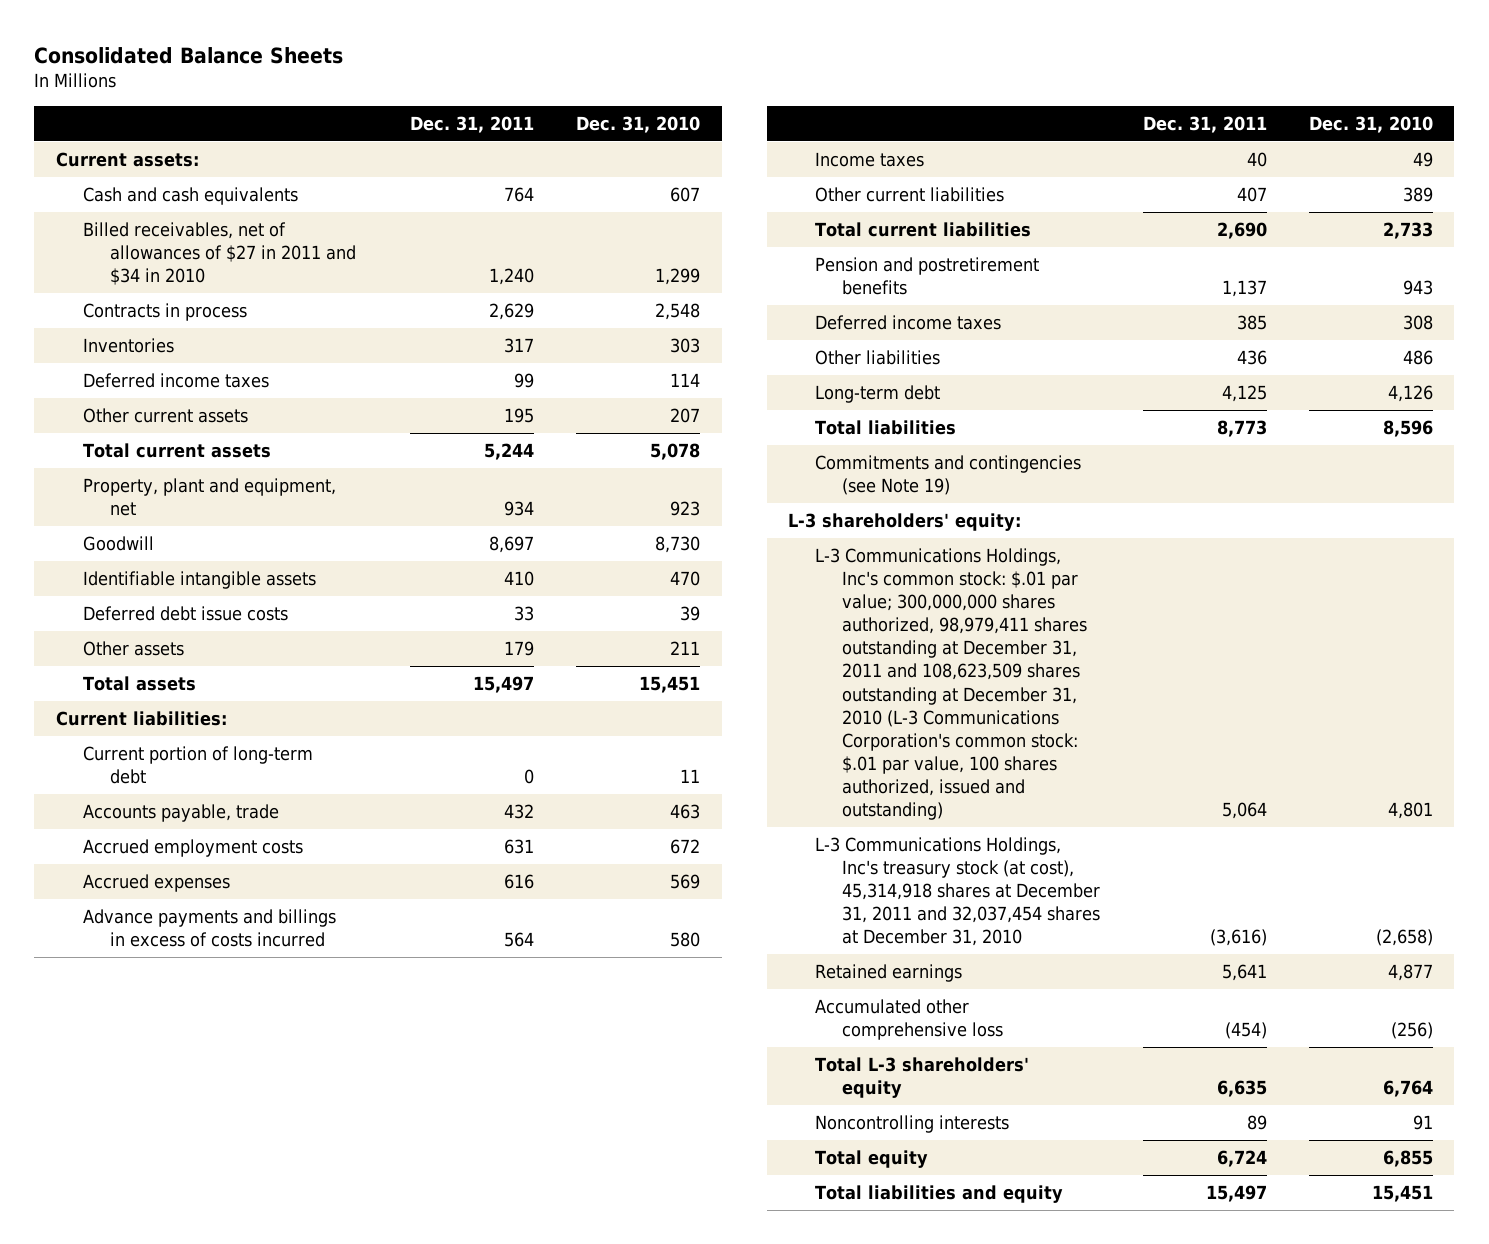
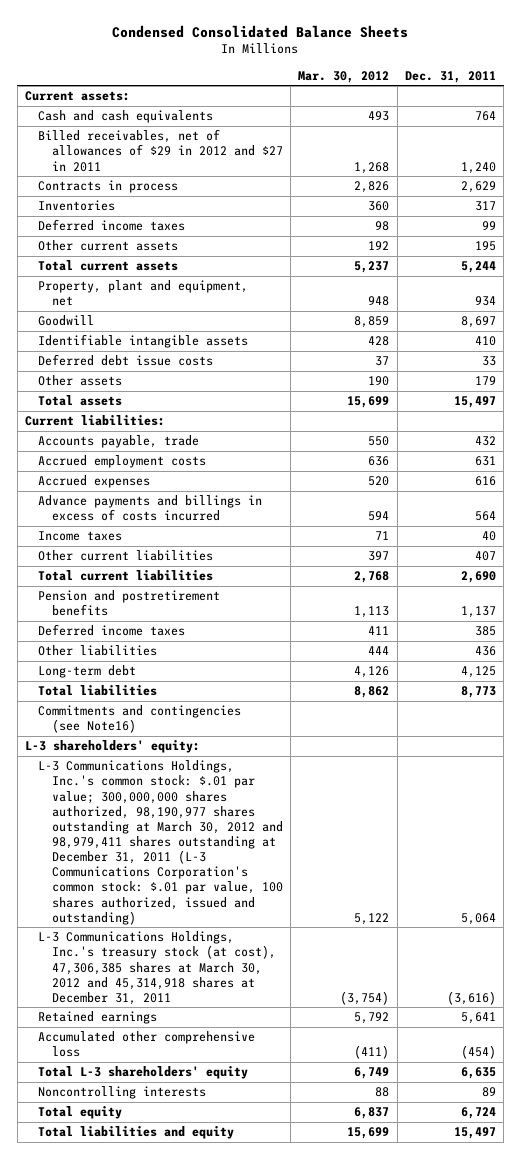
[34,46,344,64] Consolidated Balance Sheets -> [112,24,409,38] Condensed Consolidated Balance Sheets
[576,115,701,133] Dec. 31, 2010 -> none
none -> [298,70,390,83] Mar. 30, 2012
[82,222,356,286] Billed receivables, net of allowances of $27 in 2011 and $34 in 2010 -> [38,129,283,172] Billed receivables, net of allowances of $29 in 2012 and $27 in 2011
[82,746,313,785] Current portion of long-term debt -> none
[815,455,1082,496] Commitments and contingencies (see Note 19) -> [38,705,242,734] Commitments and contingencies (see Note16)
[815,548,1088,820] L-3 Communications Holdings, Inc's common stock: $.01 par value; 300,000,000 shares authorized, 98,979,411 shares outstanding at December 31, 2011 and 108,623,509 shares outstanding at December 31, 2010 (L-3 Communications Corporation's common stock: $.01 par value, 100 shares authorized, issued and outstanding) -> [38,760,283,925] L-3 Communications Holdings, Inc.'s common stock: $.01 par value; 300,000,000 shares authorized, 98,190,977 shares outstanding at March 30, 2012 and 98,979,411 shares outstanding at December 31, 2011 (L-3 Communications Corporation's common stock: $.01 par value, 100 shares authorized, issued and outstanding)
[815,837,1101,947] L-3 Communications Holdings, Inc's treasury stock (at cost), 45,314,918 shares at December 31, 2011 and 32,037,454 shares at December 31, 2010 -> [38,931,276,1005] L-3 Communications Holdings, Inc.'s treasury stock (at cost), 47,306,385 shares at March 30, 2012 and 45,314,918 shares at December 31, 2011

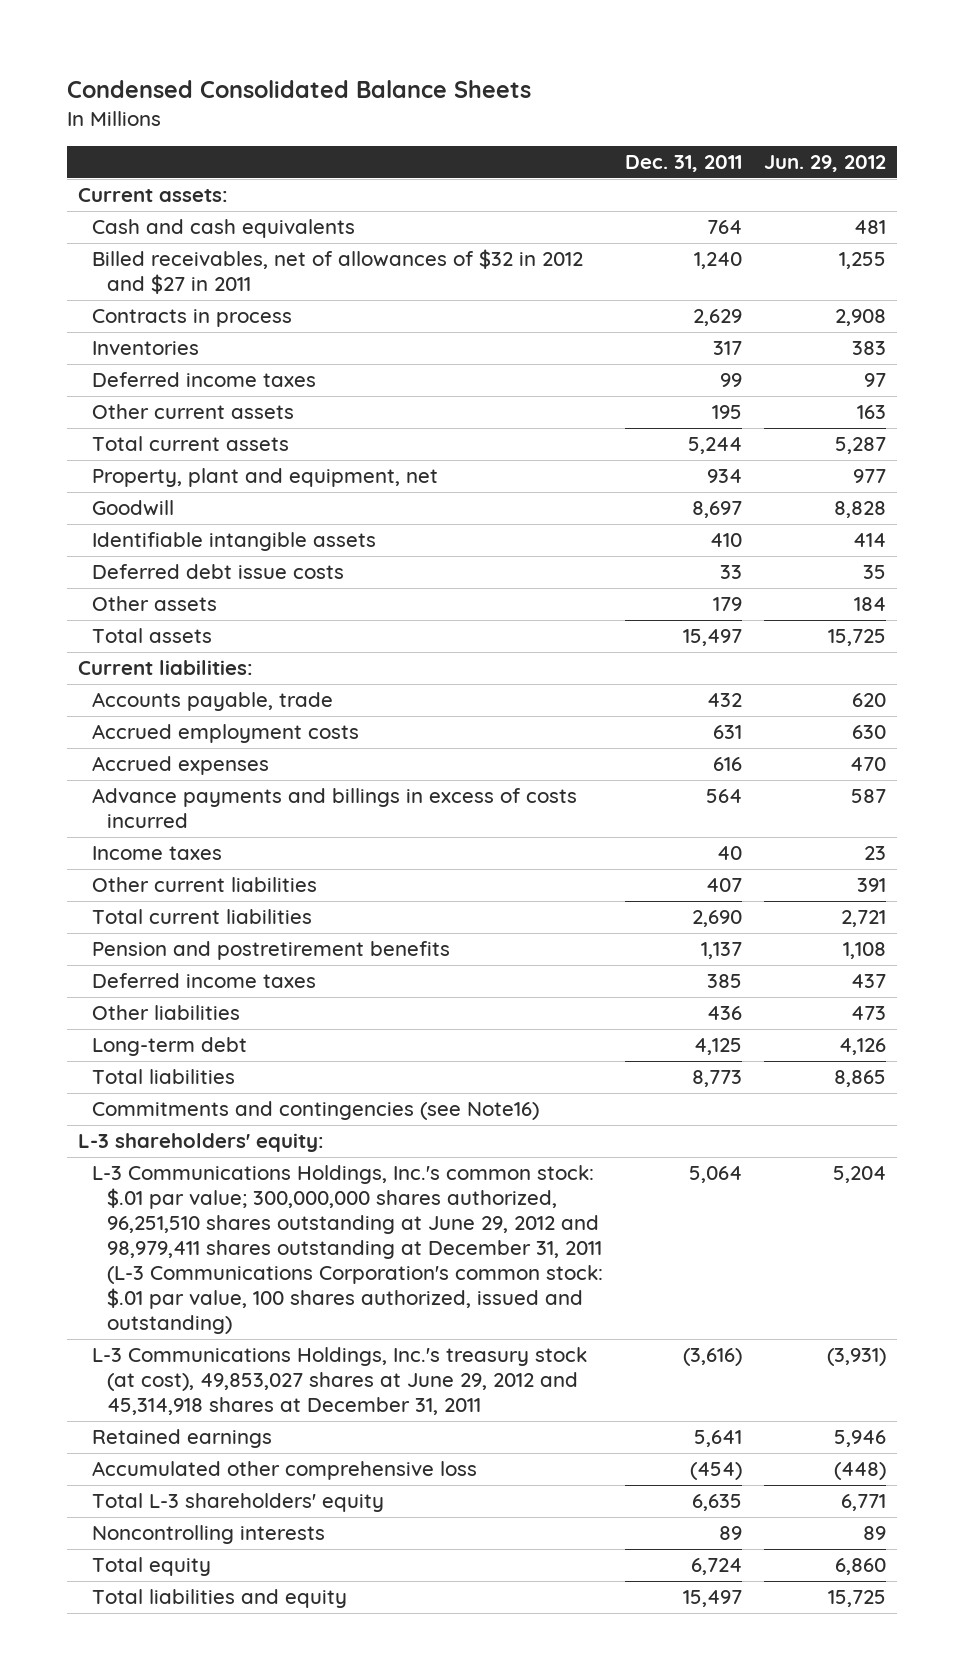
[298,70,390,83] Mar. 30, 2012 -> none
none -> [764,155,887,173] Jun. 29, 2012
[38,129,283,172] Billed receivables, net of allowances of $29 in 2012 and $27 in 2011 -> [92,249,584,295] Billed receivables, net of allowances of $32 in 2012 and $27 in 2011
[38,760,283,925] L-3 Communications Holdings, Inc.'s common stock: $.01 par value; 300,000,000 shares authorized, 98,190,977 shares outstanding at March 30, 2012 and 98,979,411 shares outstanding at December 31, 2011 (L-3 Communications Corporation's common stock: $.01 par value, 100 shares authorized, issued and outstanding) -> [92,1165,604,1335] L-3 Communications Holdings, Inc.'s common stock: $.01 par value; 300,000,000 shares authorized, 96,251,510 shares outstanding at June 29, 2012 and 98,979,411 shares outstanding at December 31, 2011 (L-3 Communications Corporation's common stock: $.01 par value, 100 shares authorized, issued and outstanding)
[38,931,276,1005] L-3 Communications Holdings, Inc.'s treasury stock (at cost), 47,306,385 shares at March 30, 2012 and 45,314,918 shares at December 31, 2011 -> [92,1347,588,1416] L-3 Communications Holdings, Inc.'s treasury stock (at cost), 49,853,027 shares at June 29, 2012 and 45,314,918 shares at December 31, 2011

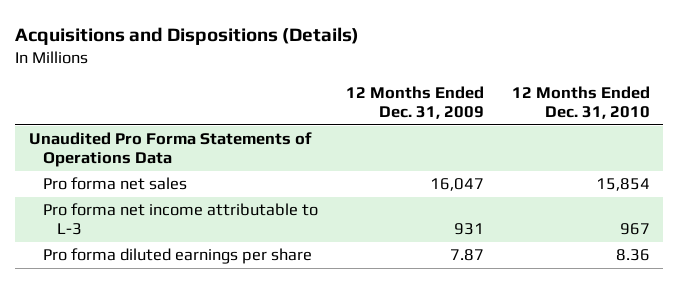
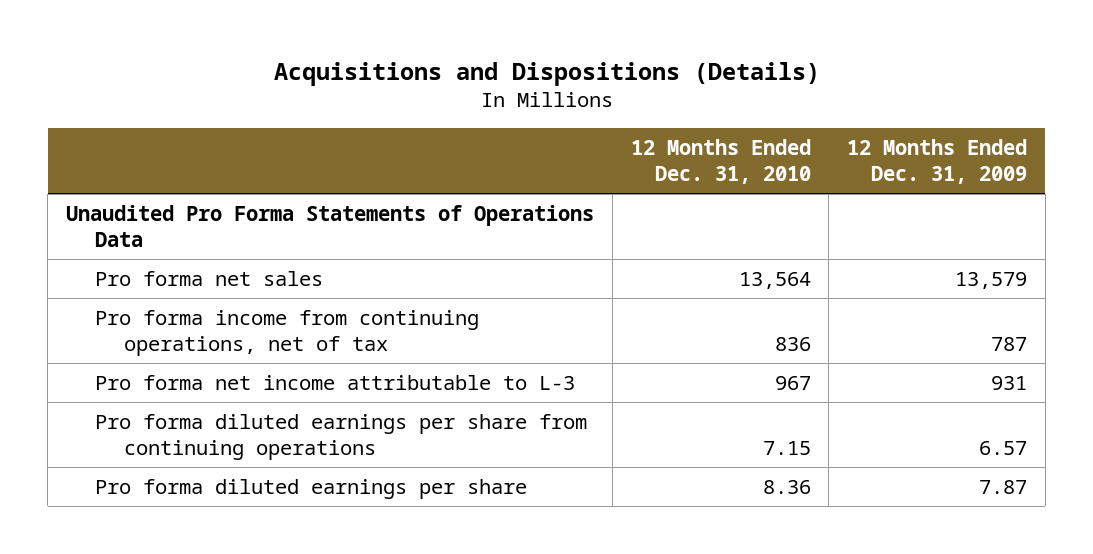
[429,178,484,192] 16,047 -> [955,271,1028,289] 13,579
[595,178,650,192] 15,854 -> [738,271,811,289] 13,564
none -> [94,309,479,357] Pro forma income from continuing operations, net of tax
none -> [94,413,587,461] Pro forma diluted earnings per share from continuing operations

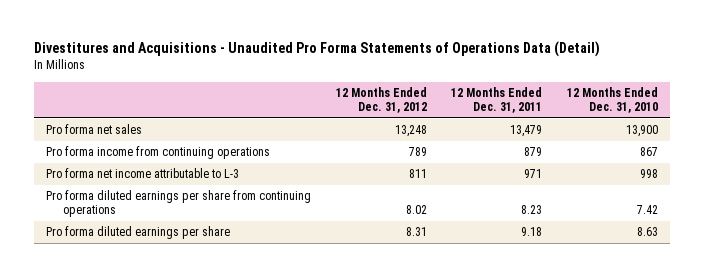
[273,61,820,86] Acquisitions and Dispositions (Details) -> [34,41,601,58] Divestitures and Acquisitions - Unaudited Pro Forma Statements of Operations Data (Detail)
[847,138,1028,185] 12 Months Ended Dec. 31, 2009 -> none
none -> [335,86,427,113] 12 Months Ended Dec. 31, 2012
none -> [451,86,543,113] 12 Months Ended Dec. 31, 2011
[66,204,595,248] Unaudited Pro Forma Statements of Operations Data -> none
[738,271,811,289] 13,564 -> [625,125,658,138] 13,900
[94,309,479,357] Pro forma income from continuing operations, net of tax -> [46,146,271,160] Pro forma income from continuing operations
[774,337,811,352] 836 -> [639,147,658,157] 867
[774,375,811,390] 967 -> [639,169,658,179] 998
[762,441,811,456] 7.15 -> [636,205,658,215] 7.42
[762,479,811,494] 8.36 -> [636,227,658,237] 8.63

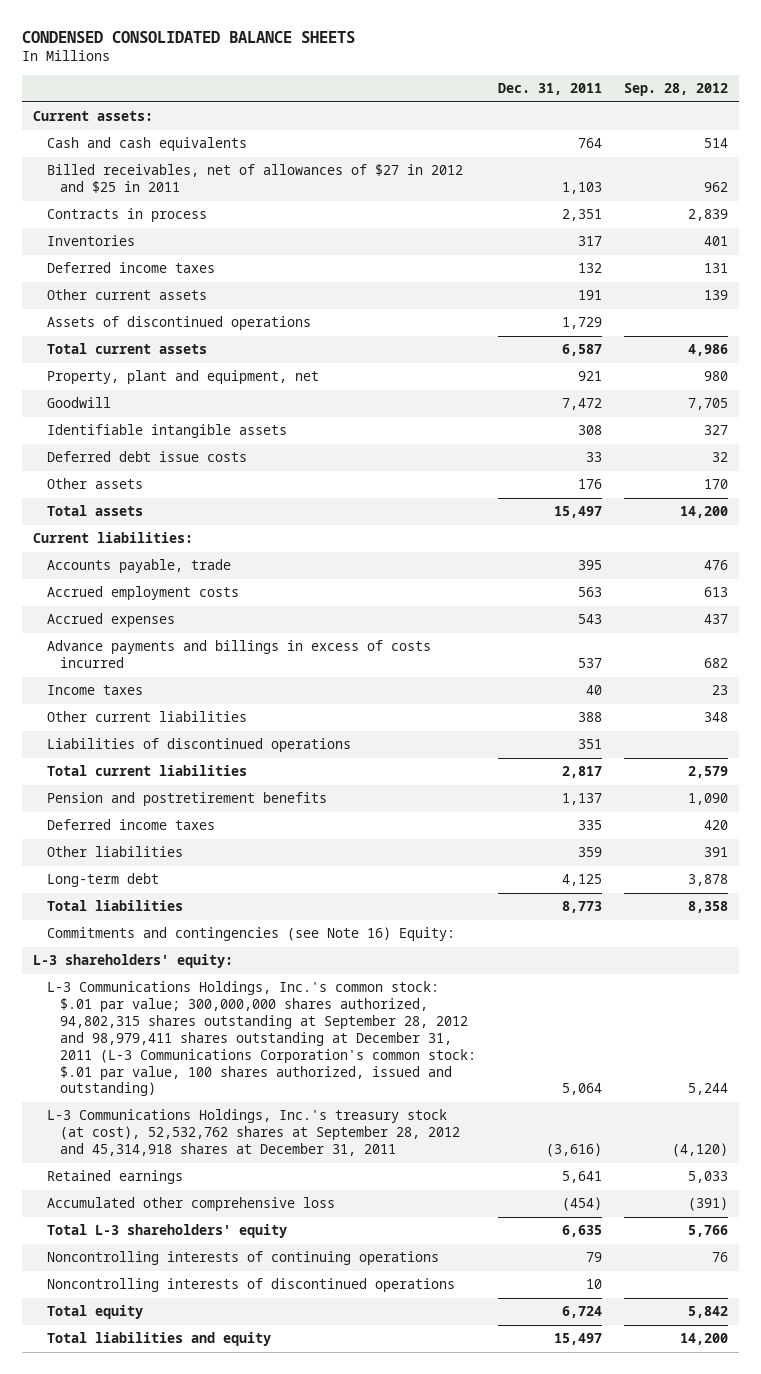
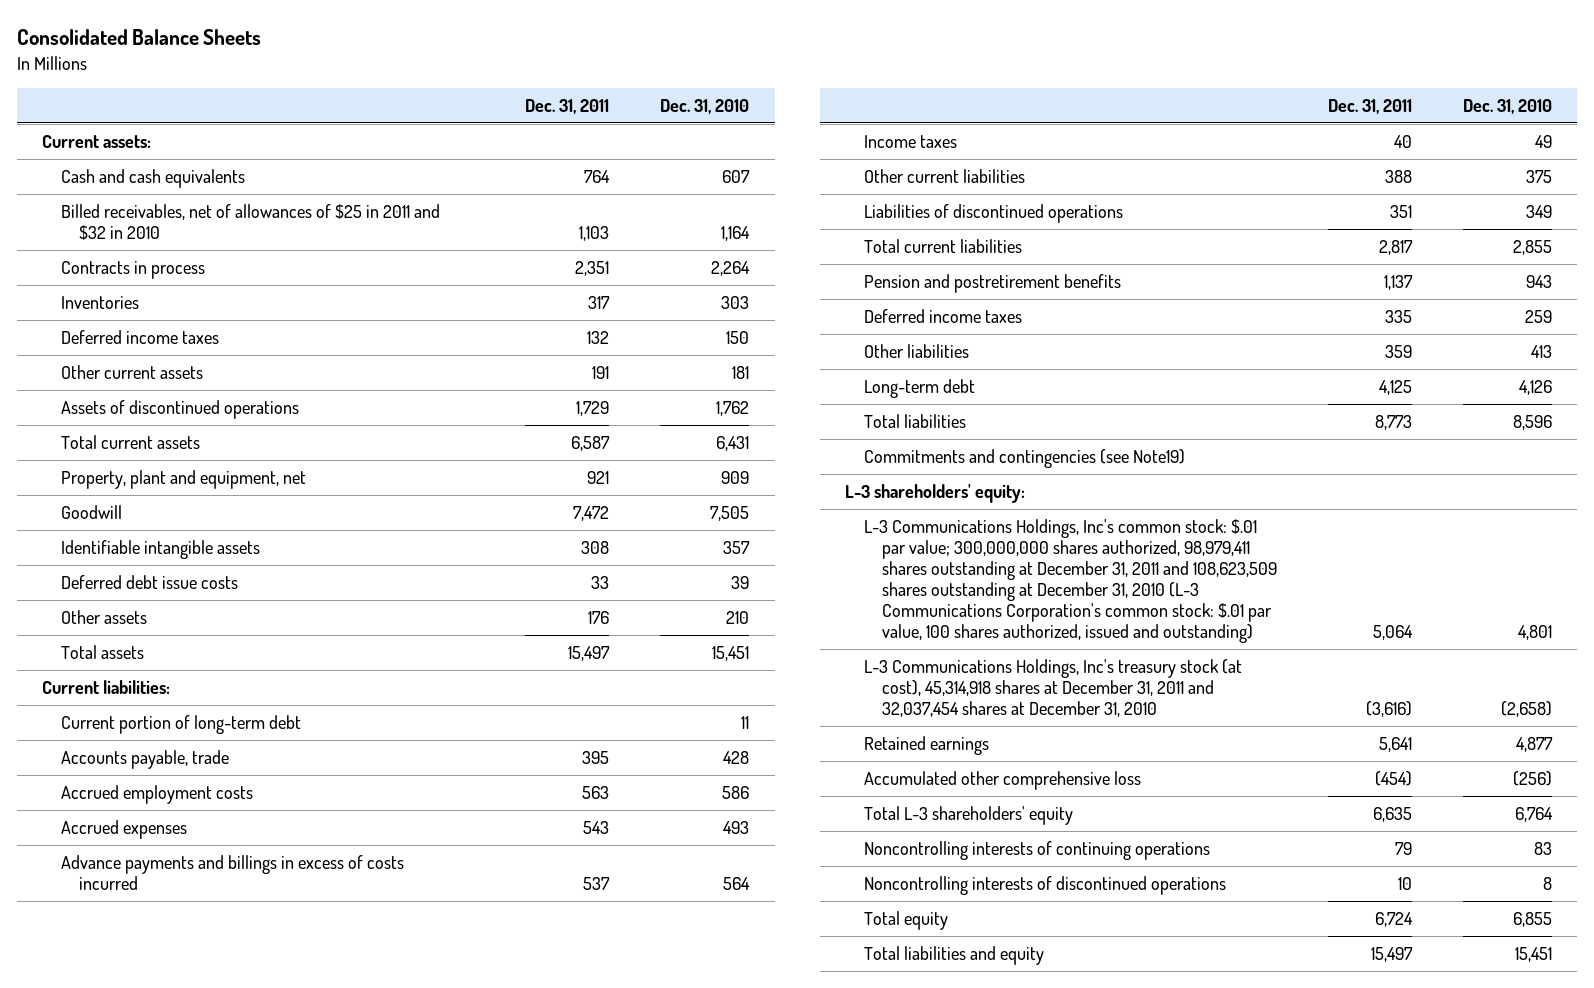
[22,31,356,44] CONDENSED CONSOLIDATED BALANCE SHEETS -> [16,29,261,46] Consolidated Balance Sheets
[623,83,728,97] Sep. 28, 2012 -> none
none -> [660,98,750,114] Dec. 31, 2010
[46,164,463,194] Billed receivables, net of allowances of $27 in 2012 and $25 in 2011 -> [60,204,440,241] Billed receivables, net of allowances of $25 in 2011 and $32 in 2010
none -> [60,715,301,735] Current portion of long-term debt
[46,927,455,942] Commitments and contingencies (see Note 16) Equity: -> [863,449,1185,469] Commitments and contingencies (see Note19)
[46,981,476,1097] L-3 Communications Holdings, Inc.'s common stock: $.01 par value; 300,000,000 shares authorized, 94,802,315 shares outstanding at September 28, 2012 and 98,979,411 shares outstanding at December 31, 2011 (L-3 Communications Corporation's common stock: $.01 par value, 100 shares authorized, issued and outstanding) -> [863,519,1278,644] L-3 Communications Holdings, Inc's common stock: $.01 par value; 300,000,000 shares authorized, 98,979,411 shares outstanding at December 31, 2011 and 108,623,509 shares outstanding at December 31, 2010 (L-3 Communications Corporation's common stock: $.01 par value, 100 shares authorized, issued and outstanding)
[46,1109,460,1157] L-3 Communications Holdings, Inc.'s treasury stock (at cost), 52,532,762 shares at September 28, 2012 and 45,314,918 shares at December 31, 2011 -> [863,659,1242,718] L-3 Communications Holdings, Inc's treasury stock (at cost), 45,314,918 shares at December 31, 2011 and 32,037,454 shares at December 31, 2010

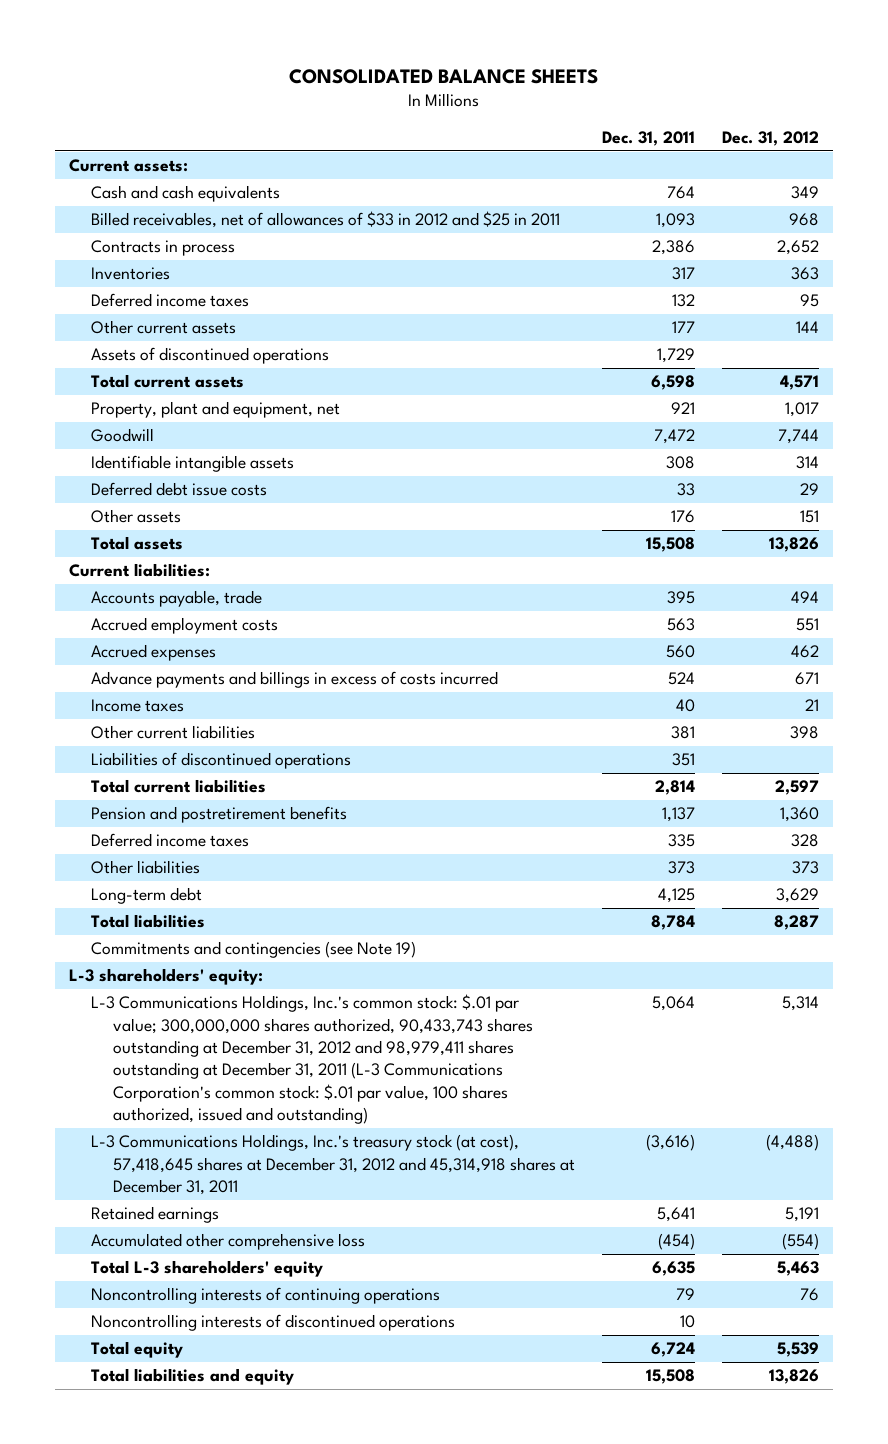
[16,29,261,46] Consolidated Balance Sheets -> [289,68,599,84] CONSOLIDATED BALANCE SHEETS
[660,98,750,114] Dec. 31, 2010 -> none
none -> [722,131,820,147] Dec. 31, 2012
[60,204,440,241] Billed receivables, net of allowances of $25 in 2011 and $32 in 2010 -> [90,211,560,229] Billed receivables, net of allowances of $33 in 2012 and $25 in 2011
[579,226,610,242] 1,103 -> [656,213,696,229] 1,093
[575,261,610,277] 2,351 -> [652,240,696,256] 2,386
[592,366,610,380] 191 -> [672,321,696,334] 177
[571,436,611,452] 6,587 -> [651,375,696,391] 6,598
[568,646,611,662] 15,497 -> [646,537,696,553] 15,508
[60,715,301,735] Current portion of long-term debt -> none
[583,821,610,835] 543 -> [666,645,696,659] 560
[583,877,611,891] 537 -> [668,672,696,686] 524
[1385,170,1413,184] 388 -> [671,726,696,740] 381
[1379,240,1414,256] 2,817 -> [655,780,696,796] 2,814
[1385,345,1413,359] 359 -> [668,861,696,875] 373
[1375,415,1413,431] 8,773 -> [651,915,696,931] 8,784
[863,449,1185,469] Commitments and contingencies (see Note19) -> [90,941,416,959] Commitments and contingencies (see Note 19)
[863,519,1278,644] L-3 Communications Holdings, Inc's common stock: $.01 par value; 300,000,000 shares authorized, 98,979,411 shares outstanding at December 31, 2011 and 108,623,509 shares outstanding at December 31, 2010 (L-3 Communications Corporation's common stock: $.01 par value, 100 shares authorized, issued and outstanding) -> [90,994,534,1125] L-3 Communications Holdings, Inc.'s common stock: $.01 par value; 300,000,000 shares authorized, 90,433,743 shares outstanding at December 31, 2012 and 98,979,411 shares outstanding at December 31, 2011 (L-3 Communications Corporation's common stock: $.01 par value, 100 shares authorized, issued and outstanding)
[863,659,1242,718] L-3 Communications Holdings, Inc's treasury stock (at cost), 45,314,918 shares at December 31, 2011 and 32,037,454 shares at December 31, 2010 -> [90,1134,576,1196] L-3 Communications Holdings, Inc.'s treasury stock (at cost), 57,418,645 shares at December 31, 2012 and 45,314,918 shares at December 31, 2011
[1371,947,1414,963] 15,497 -> [646,1369,696,1385] 15,508

